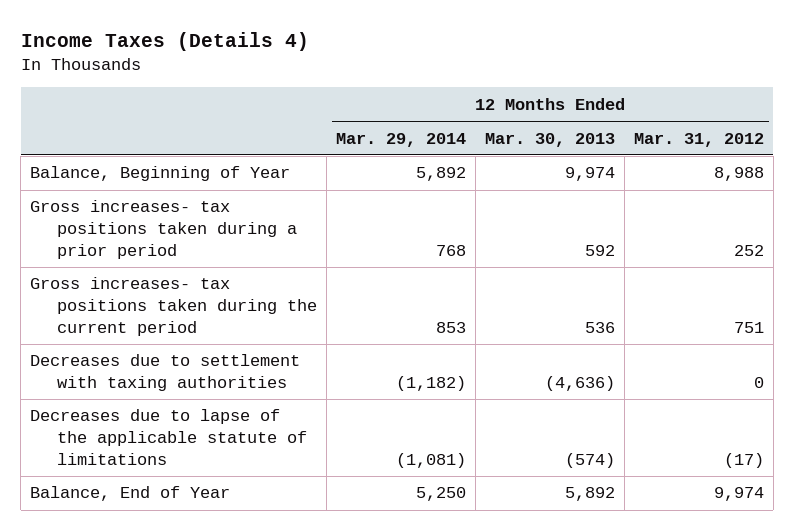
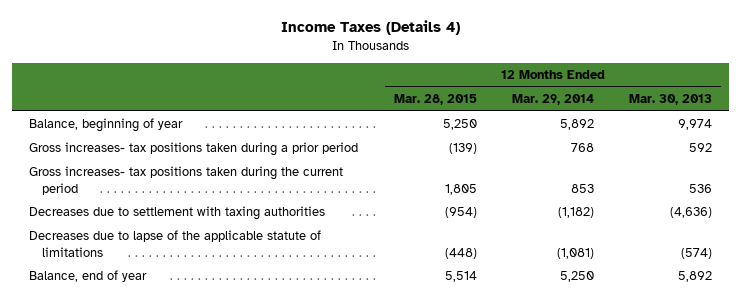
[633,132,764,147] Mar. 31, 2012 -> none
none -> [393,94,477,106] Mar. 28, 2015
[30,166,291,182] Balance, Beginning of Year -> [29,118,184,133] Balance, beginning of year
[30,486,231,502] Balance, End of Year -> [29,270,148,283] Balance, end of year

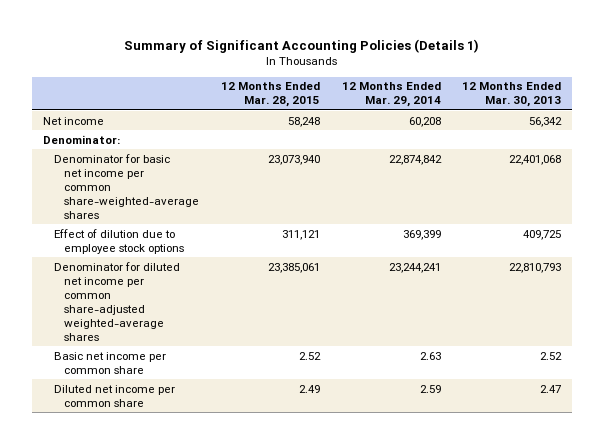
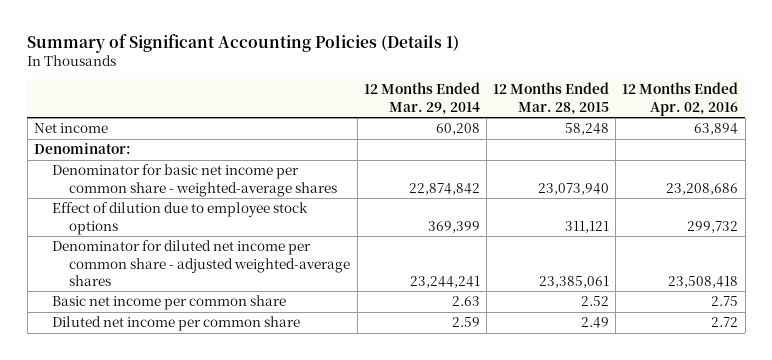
[462,82,562,108] 12 Months Ended Mar. 30, 2013 -> none
none -> [622,82,739,116] 12 Months Ended Apr. 02, 2016
[53,153,200,219] Denominator for basic net income per common share-weighted-average shares -> [51,164,338,197] Denominator for basic net income per common share - weighted-average shares
[53,261,180,341] Denominator for diluted net income per common share-adjusted weighted-average shares -> [51,240,351,286] Denominator for diluted net income per common share - adjusted weighted-average shares

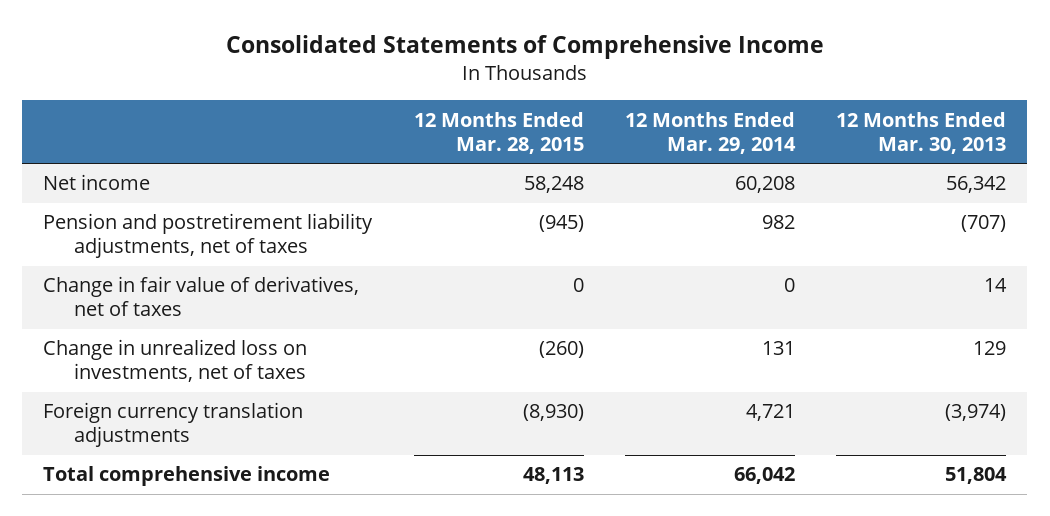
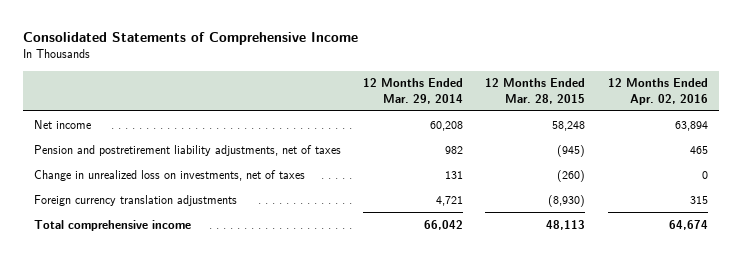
[836,111,1007,154] 12 Months Ended Mar. 30, 2013 -> none
none -> [607,78,708,105] 12 Months Ended Apr. 02, 2016
[43,276,360,317] Change in fair value of derivatives, net of taxes -> none

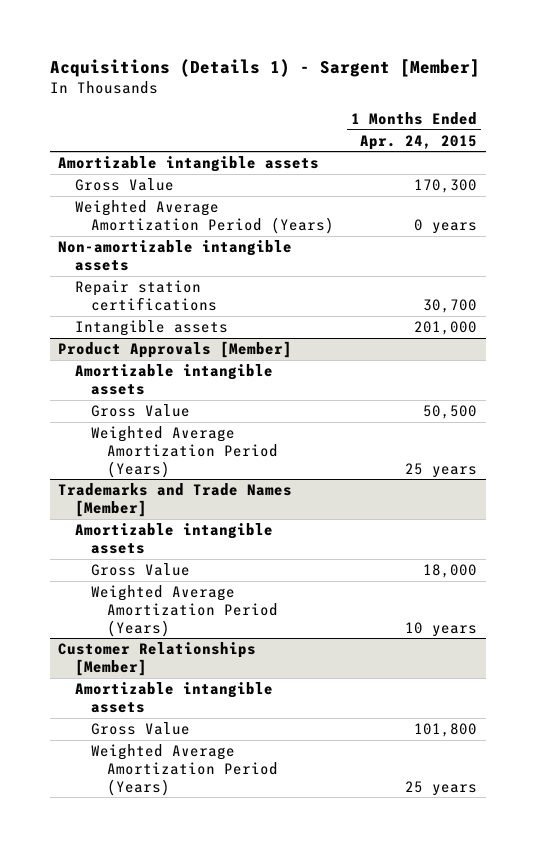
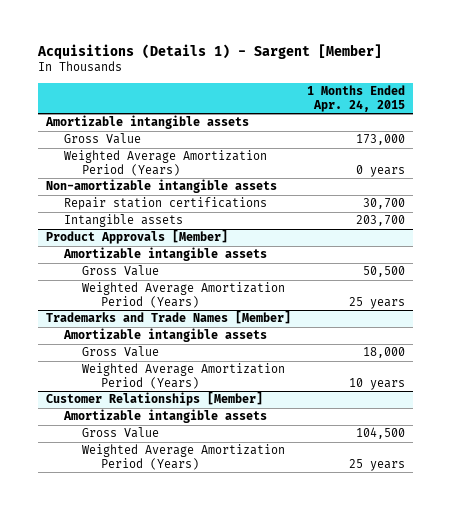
[414,179,478,194] 170,300 -> [355,134,405,146] 173,000
[414,321,478,336] 201,000 -> [355,215,405,227] 203,700
[414,723,478,738] 101,800 -> [355,427,405,440] 104,500

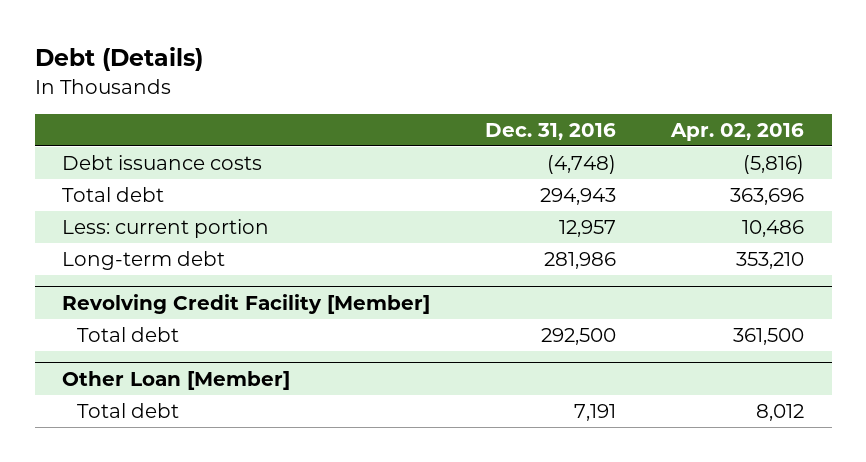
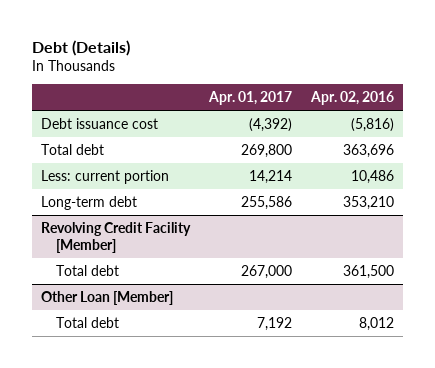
[485,122,617,140] Dec. 31, 2016 -> none
none -> [207,90,292,105] Apr. 01, 2017
[62,154,263,170] Debt issuance costs -> [41,117,159,129] Debt issuance cost

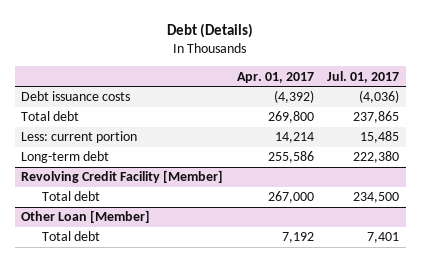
[309,90,394,105] Apr. 02, 2016 -> none
none -> [327,70,400,83] Jul. 01, 2017
[41,117,159,129] Debt issuance cost -> [21,91,131,102] Debt issuance costs

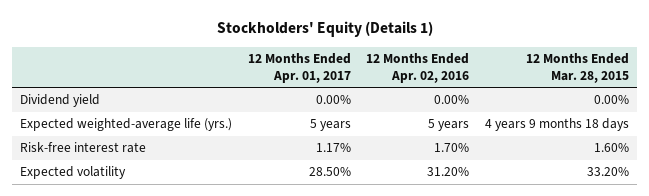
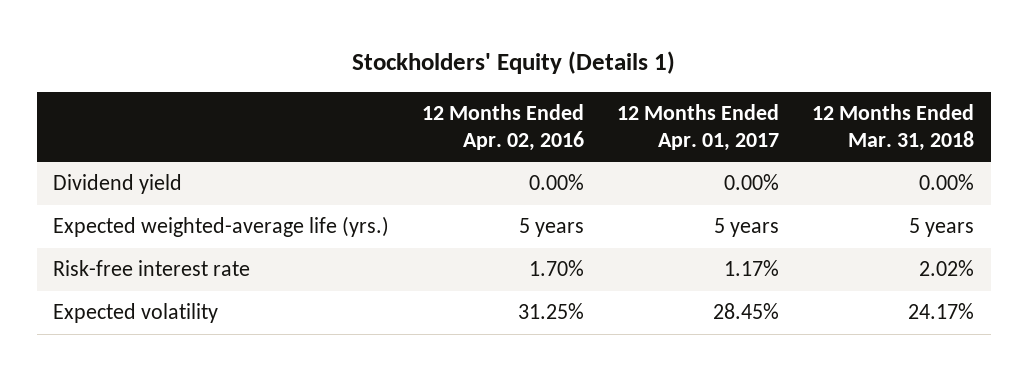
[526,53,630,83] 12 Months Ended Mar. 28, 2015 -> none
none -> [812,104,975,152] 12 Months Ended Mar. 31, 2018
[308,167,351,177] 28.50% -> [713,303,780,320] 28.45%
[427,167,470,177] 31.20% -> [518,303,585,320] 31.25%

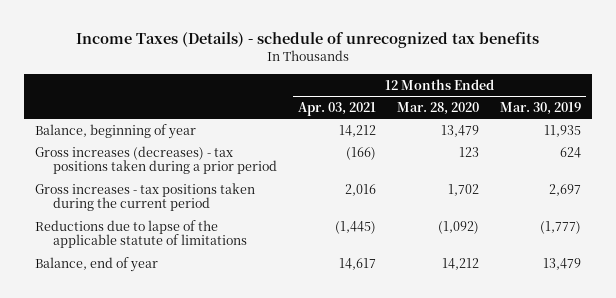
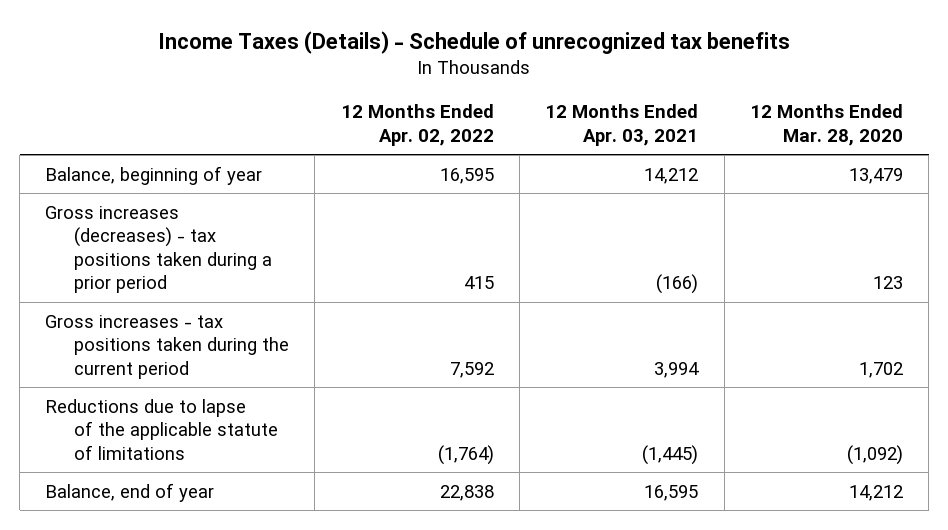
[76,32,540,49] Income Taxes (Details) - schedule of unrecognized tax benefits -> [158,30,791,54] Income Taxes (Details) - Schedule of unrecognized tax benefits
[500,101,582,115] Mar. 30, 2019 -> none
none -> [340,104,494,146] 12 Months Ended Apr. 02, 2022
[344,183,376,196] 2,016 -> [654,361,700,378] 3,994
[338,257,376,270] 14,617 -> [644,484,699,501] 16,595

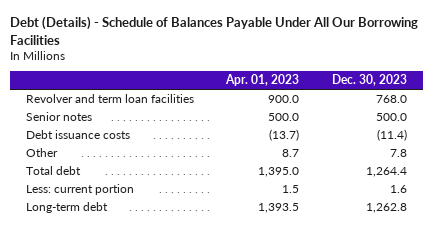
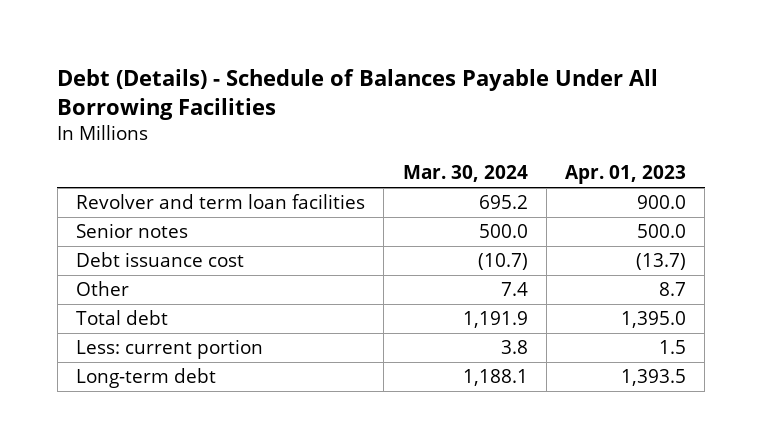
[9,16,418,45] Debt (Details) - Schedule of Balances Payable Under All Our Borrowing Facilities -> [57,68,659,120] Debt (Details) - Schedule of Balances Payable Under All Borrowing Facilities
[331,74,407,87] Dec. 30, 2023 -> none
none -> [402,165,528,183] Mar. 30, 2024
[25,129,130,139] Debt issuance costs -> [75,251,244,267] Debt issuance cost

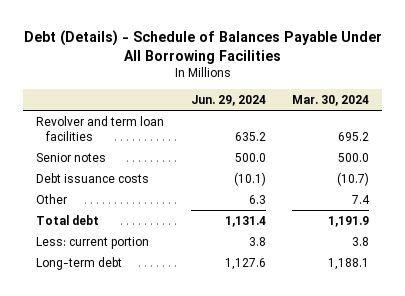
[565,165,687,185] Apr. 01, 2023 -> none
none -> [190,94,266,106] Jun. 29, 2024
[75,251,244,267] Debt issuance cost -> [36,172,150,183] Debt issuance costs

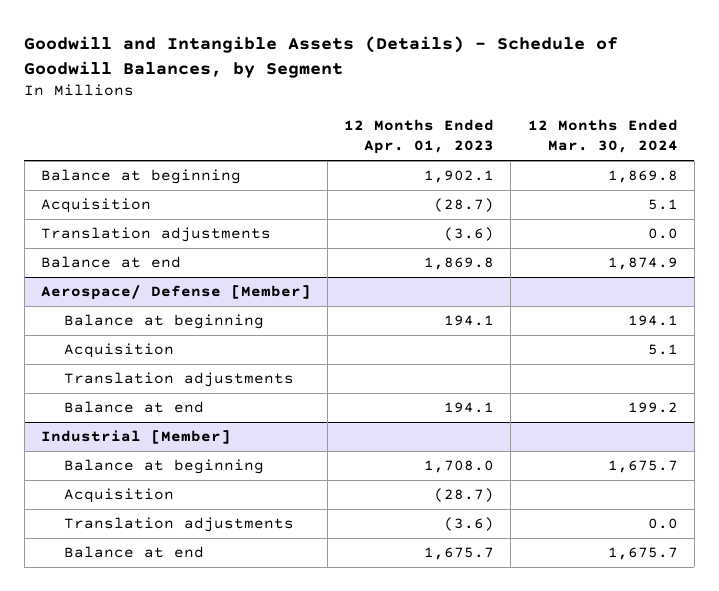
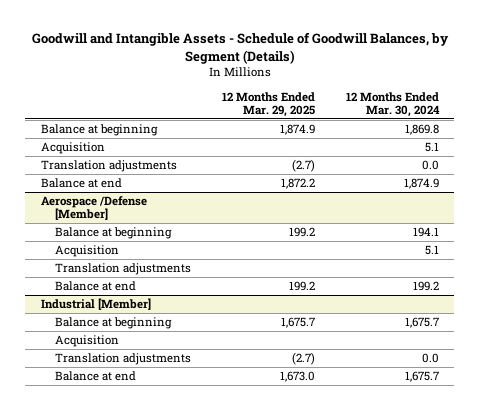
[24,35,619,78] Goodwill and Intangible Assets (Details) - Schedule of Goodwill Balances, by Segment -> [31,32,449,64] Goodwill and Intangible Assets - Schedule of Goodwill Balances, by Segment (Details)
[344,118,495,155] 12 Months Ended Apr. 01, 2023 -> none
none -> [222,91,316,118] 12 Months Ended Mar. 29, 2025
[40,285,311,301] Aerospace/ Defense [Member] -> [40,196,147,221] Aerospace /Defense [Member]

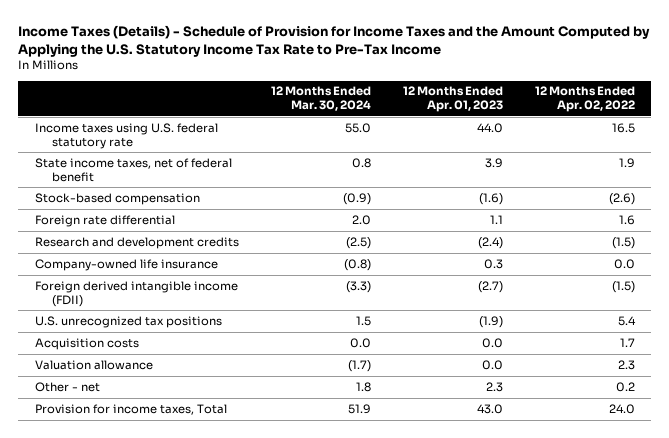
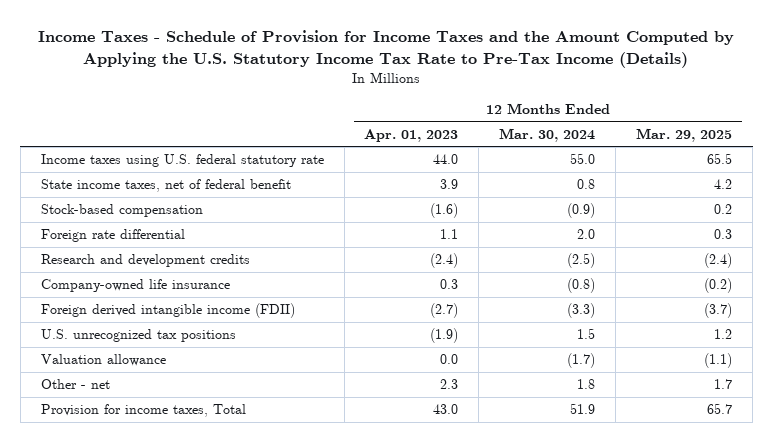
[18,25,651,57] Income Taxes (Details) - Schedule of Provision for Income Taxes and the Amount Computed by Applying the U.S. Statutory Income Tax Rate to Pre-Tax Income -> [38,30,735,68] Income Taxes - Schedule of Provision for Income Taxes and the Amount Computed by Applying the U.S. Statutory Income Tax Rate to Pre-Tax Income (Details)
[534,86,635,113] 12 Months Ended Apr. 02, 2022 -> none
none -> [636,127,733,142] Mar. 29, 2025
[34,337,139,350] Acquisition costs -> none

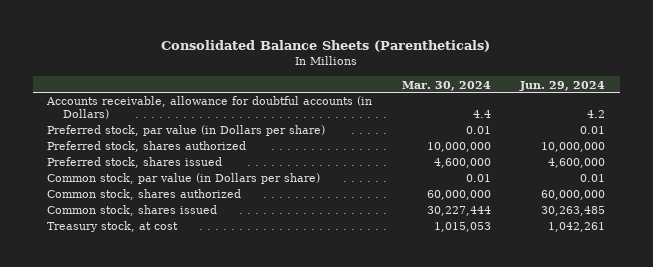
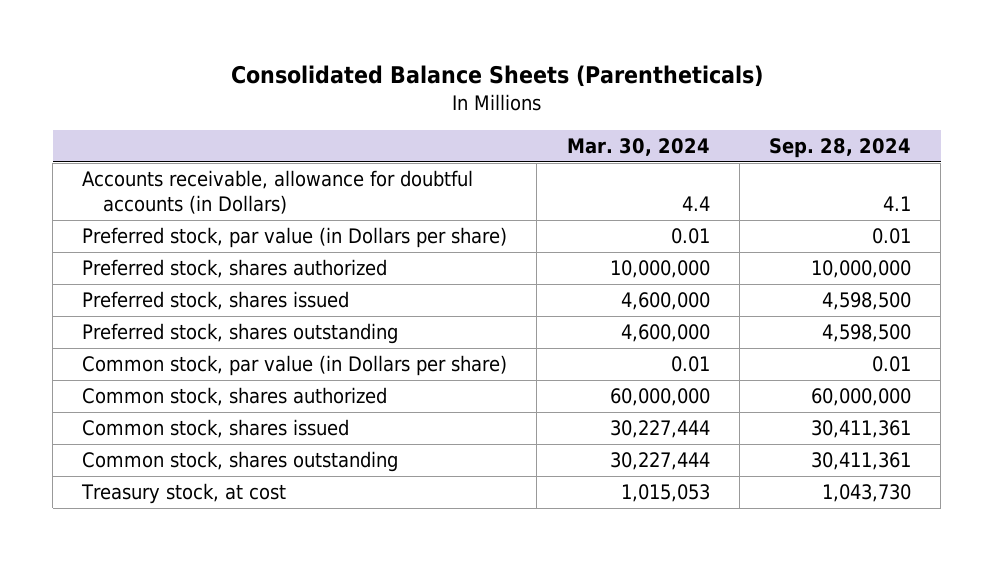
[519,80,606,91] Jun. 29, 2024 -> none
none -> [768,138,911,159] Sep. 28, 2024
none -> [82,323,399,345] Preferred stock, shares outstanding
none -> [82,451,399,473] Common stock, shares outstanding

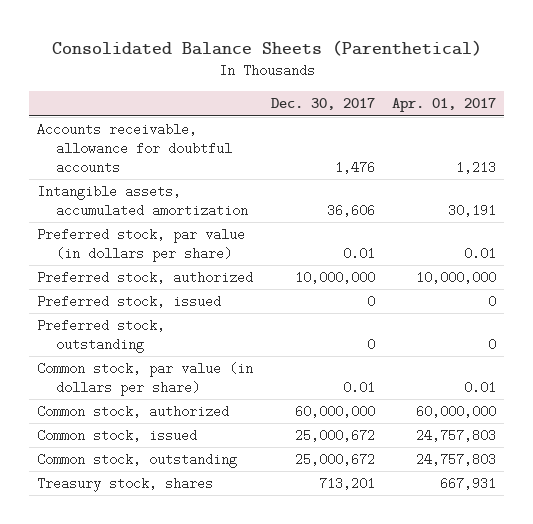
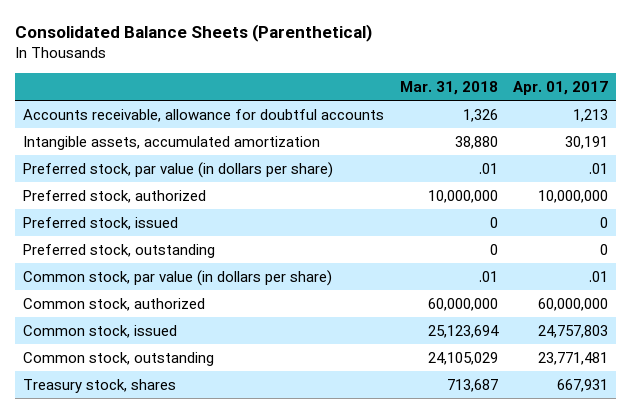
[270,98,375,111] Dec. 30, 2017 -> none
none -> [399,80,498,95] Mar. 31, 2018
[463,246,496,260] 0.01 -> [589,162,609,174] .01
[463,380,496,394] 0.01 -> [589,270,609,282] .01
[415,452,496,466] 24,757,803 -> [538,351,609,365] 23,771,481

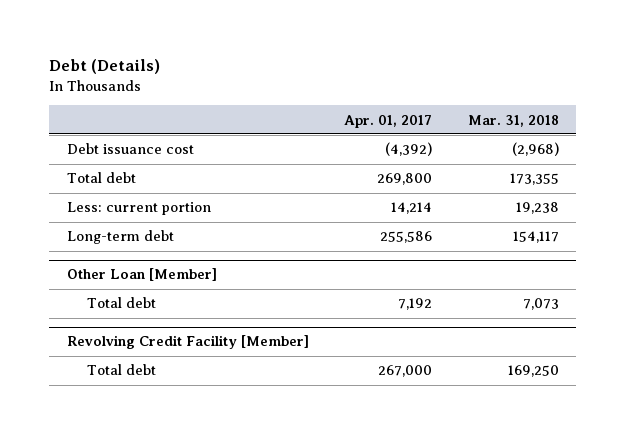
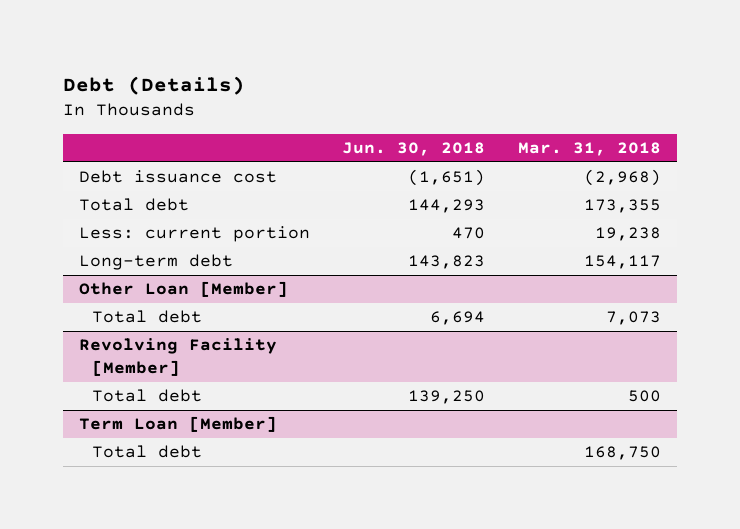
[344,114,433,128] Apr. 01, 2017 -> none
none -> [342,142,486,157] Jun. 30, 2018
[66,335,309,350] Revolving Credit Facility [Member] -> [78,338,277,377] Revolving Facility [Member]
[507,365,559,378] 169,250 -> [627,390,661,403] 500
none -> [78,416,277,433] Term Loan [Member]
none -> [92,445,203,459] Total debt

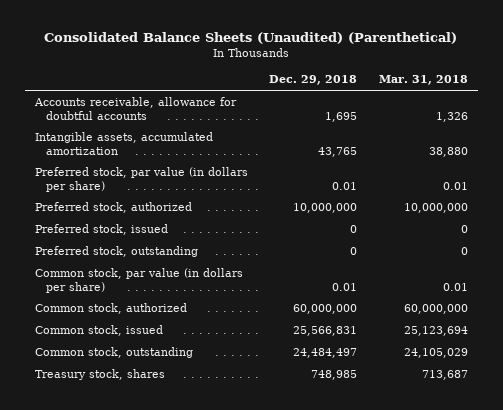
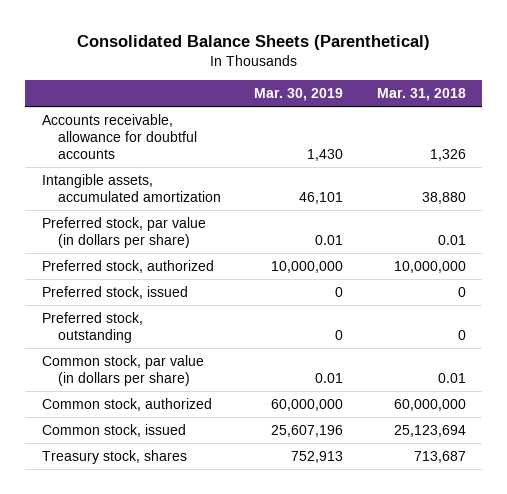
[44,32,458,45] Consolidated Balance Sheets (Unaudited) (Parenthetical) -> [76,34,430,50] Consolidated Balance Sheets (Parenthetical)
[269,75,358,86] Dec. 29, 2018 -> none
none -> [254,88,344,102] Mar. 30, 2019
[35,347,194,359] Common stock, outstanding -> none

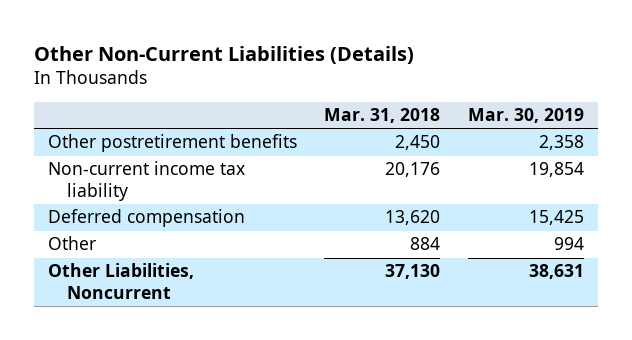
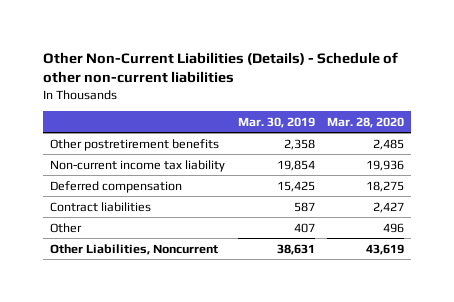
[34,45,415,64] Other Non-Current Liabilities (Details) -> [43,51,399,84] Other Non-Current Liabilities (Details) - Schedule of other non-current liabilities
[324,108,441,124] Mar. 31, 2018 -> none
none -> [327,116,405,128] Mar. 28, 2020
none -> [49,201,151,212] Contract liabilities
[553,237,584,251] 994 -> [293,222,315,233] 407

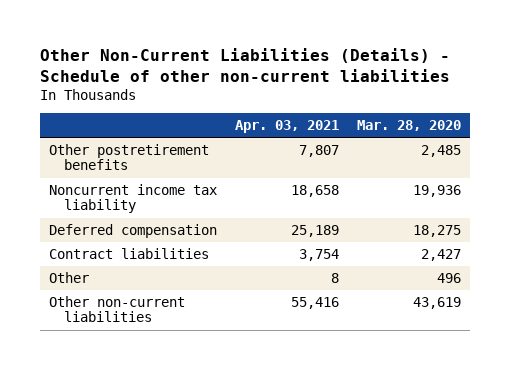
[237,116,315,128] Mar. 30, 2019 -> none
none -> [235,120,340,134] Apr. 03, 2021
[49,159,225,172] Non-current income tax liability -> [49,183,218,214] Noncurrent income tax liability
[49,243,218,255] Other Liabilities, Noncurrent -> [49,295,186,323] Other non-current liabilities

